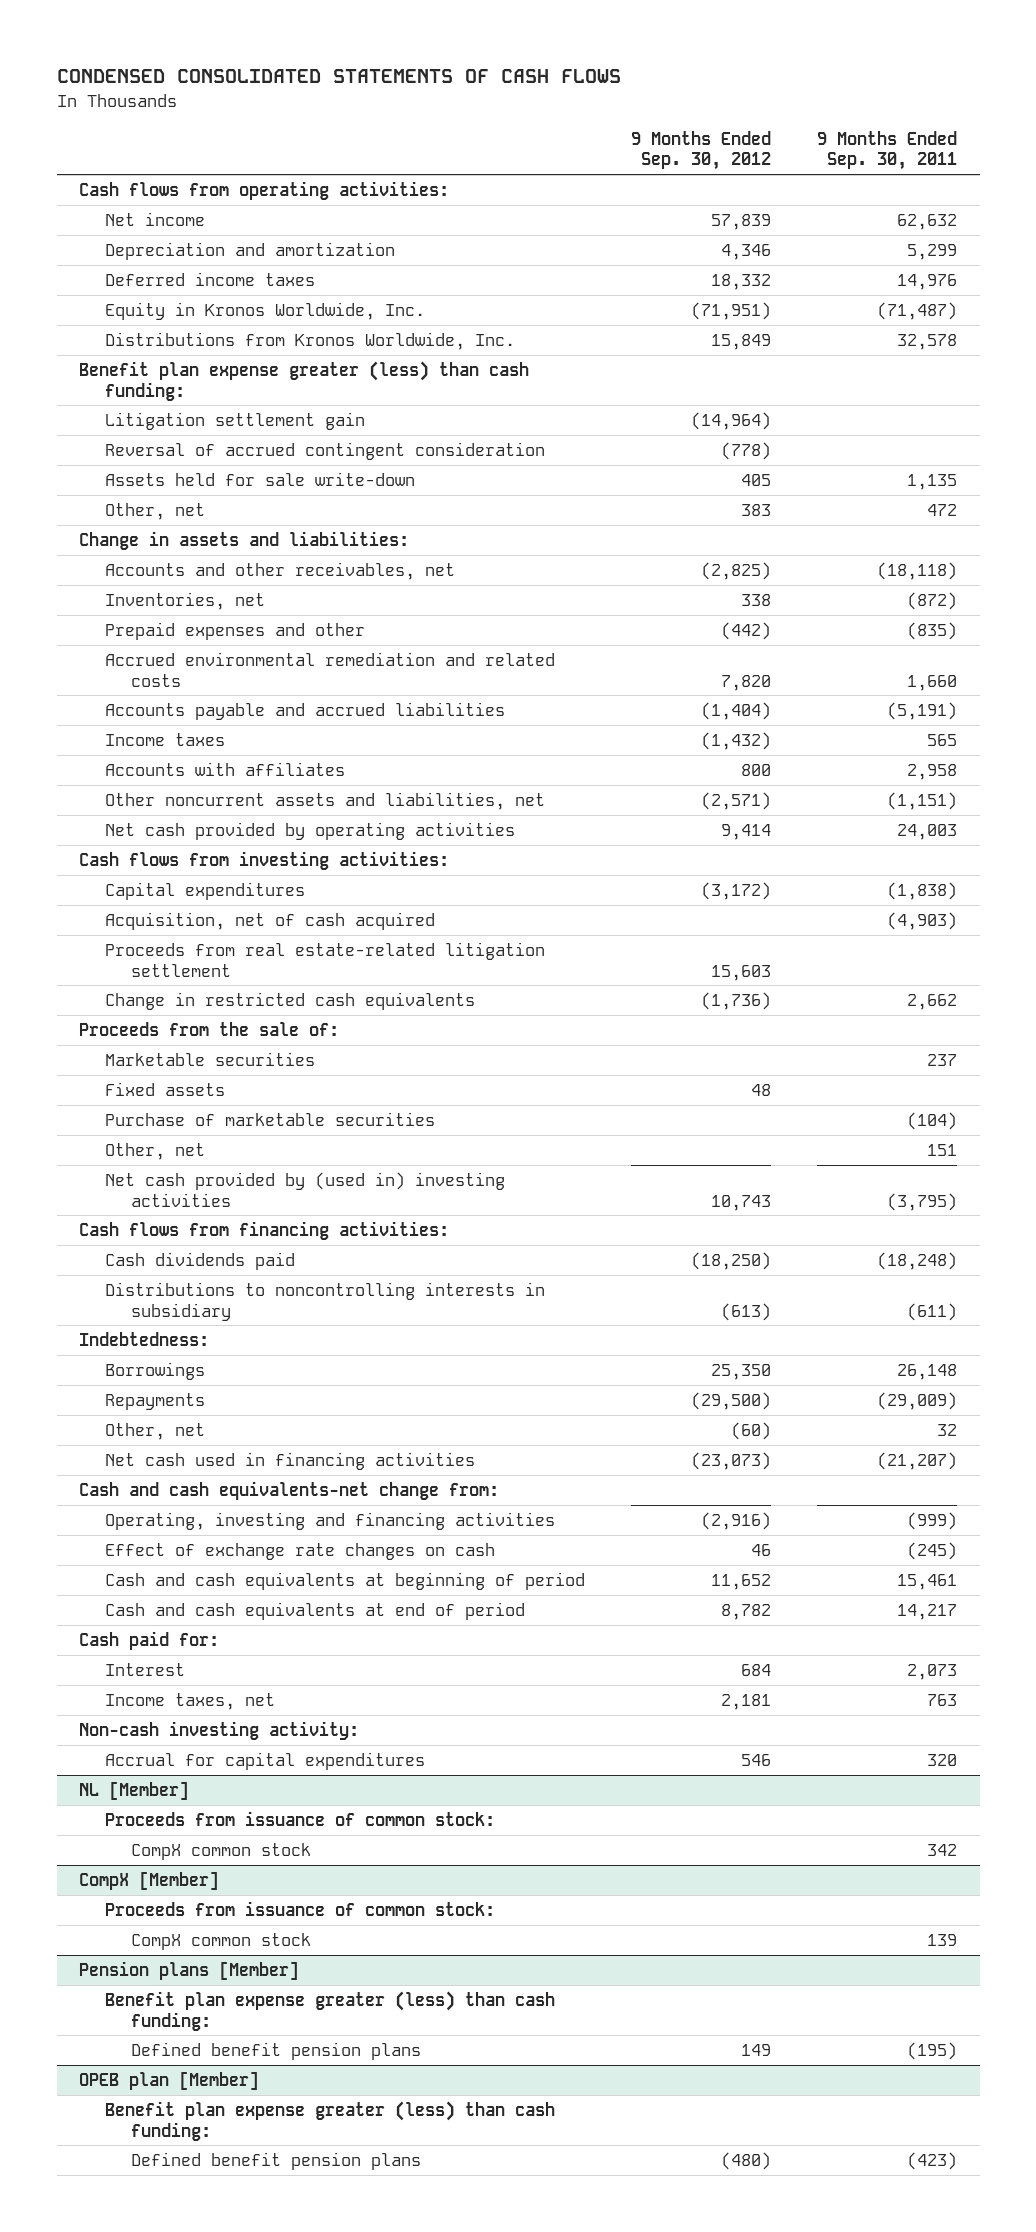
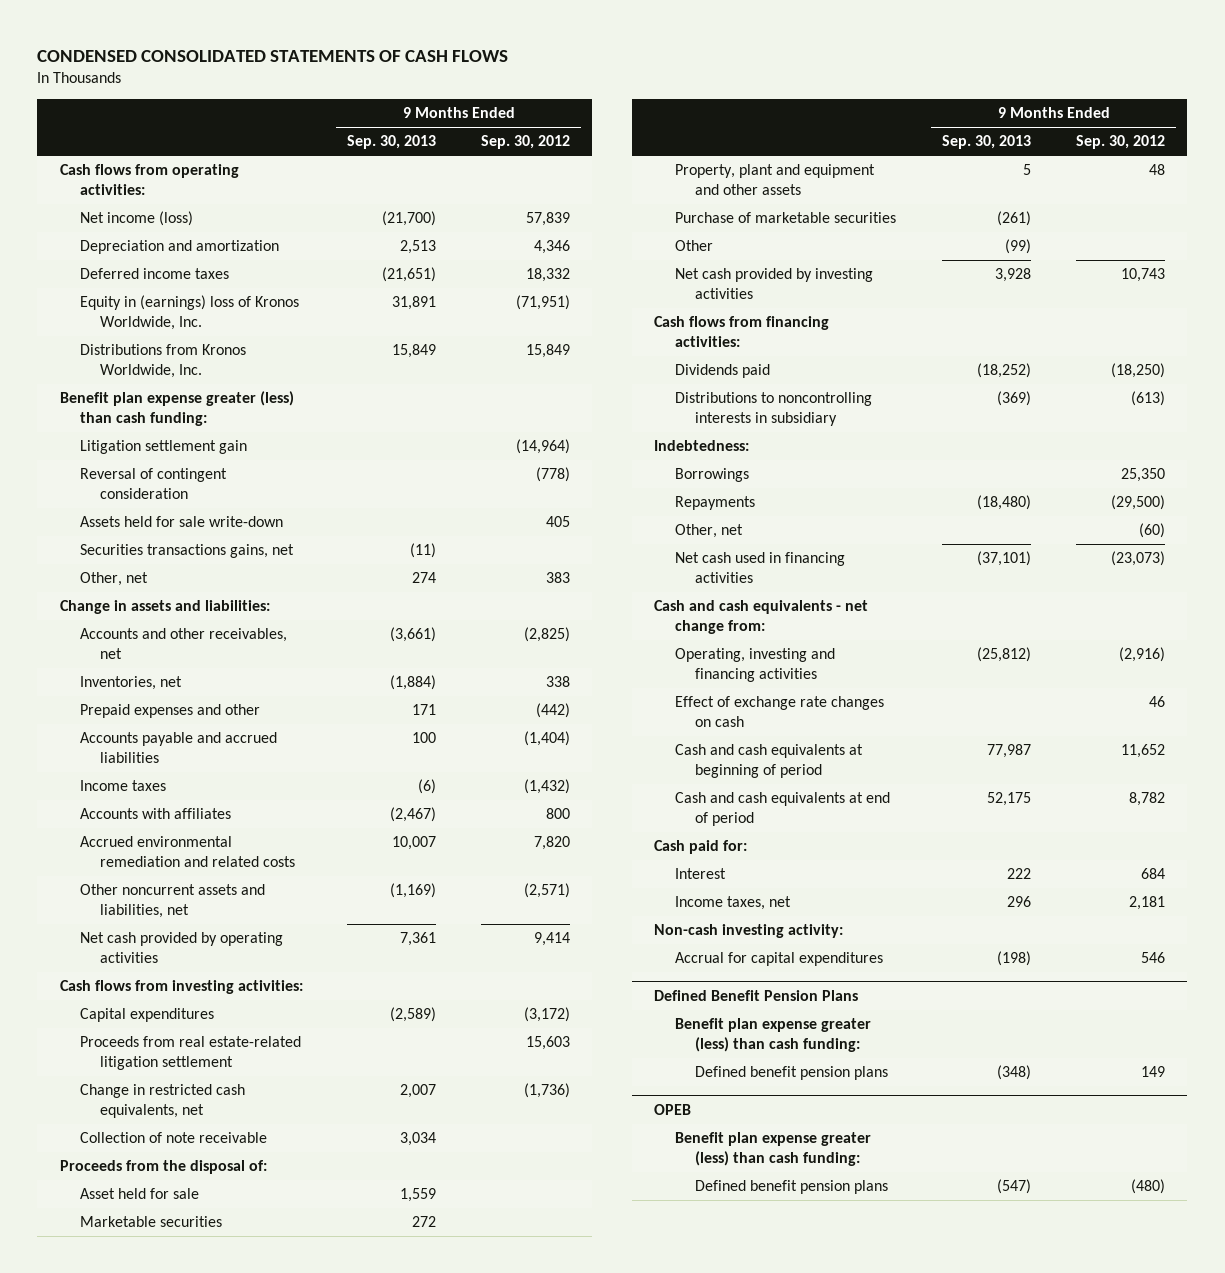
[816,130,957,171] 9 Months Ended Sep. 30, 2011 -> none
none -> [347,135,437,150] Sep. 30, 2013
[105,211,206,226] Net income -> [80,211,194,227] Net income (loss)
[105,301,426,320] Equity in Kronos Worldwide, Inc. -> [80,295,300,330] Equity in (earnings) loss of Kronos Worldwide, Inc.
[105,441,546,460] Reversal of accrued contingent consideration -> [80,468,228,499] Reversal of contingent consideration
none -> [80,544,295,559] Securities transactions gains, net
[105,651,556,687] Accrued environmental remediation and related costs -> [80,836,296,867] Accrued environmental remediation and related costs
[105,911,436,930] Acquisition, net of cash acquired -> none
[105,991,476,1010] Change in restricted cash equivalents -> [80,1084,246,1118] Change in restricted cash equivalents, net
none -> [80,1132,268,1144] Collection of note receivable
[79,1021,340,1036] Proceeds from the sale of: -> [59,1160,267,1175] Proceeds from the disposal of:
none -> [80,1188,200,1200] Asset held for sale
[105,1081,226,1096] Fixed assets -> [674,164,875,195] Property, plant and equipment and other assets
[105,1142,206,1160] Other, net -> [674,240,713,252] Other
[105,1171,506,1207] Net cash provided by (used in) investing activities -> [674,268,873,299] Net cash provided by investing activities
[105,1251,296,1270] Cash dividends paid -> [674,364,770,379] Dividends paid
[79,1480,500,1500] Cash and cash equivalents-net change from: -> [654,600,869,634] Cash and cash equivalents - net change from:
[79,1780,190,1800] NL [Member] -> none
[105,1810,496,1826] Proceeds from issuance of common stock: -> none
[131,1842,312,1860] CompX common stock -> none
[79,1870,220,1890] CompX [Member] -> none
[105,1900,496,1916] Proceeds from issuance of common stock: -> none
[131,1932,312,1950] CompX common stock -> none
[79,1960,300,1980] Pension plans [Member] -> none
none -> [654,989,859,1001] Defined Benefit Pension Plans
[79,2070,260,2090] OPEB plan [Member] -> none
none -> [654,1103,692,1115] OPEB

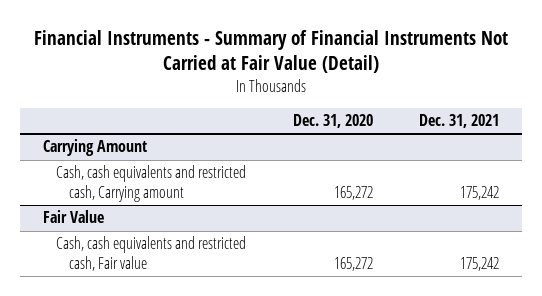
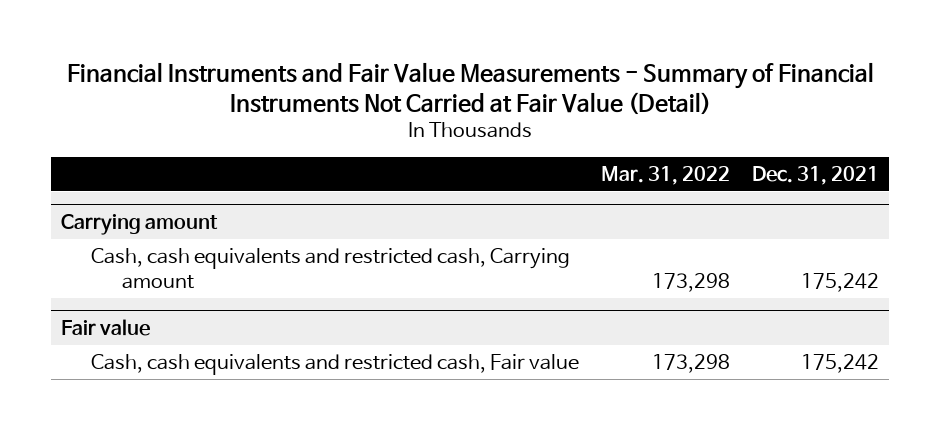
[34,29,509,73] Financial Instruments - Summary of Financial Instruments Not Carried at Fair Value (Detail) -> [66,61,874,115] Financial Instruments and Fair Value Measurements - Summary of Financial Instruments Not Carried at Fair Value (Detail)
[292,114,373,129] Dec. 31, 2020 -> none
none -> [600,165,730,185] Mar. 31, 2022
[42,139,147,157] Carrying Amount -> [61,213,219,235] Carrying amount
[42,210,104,224] Fair Value -> [61,318,151,336] Fair value

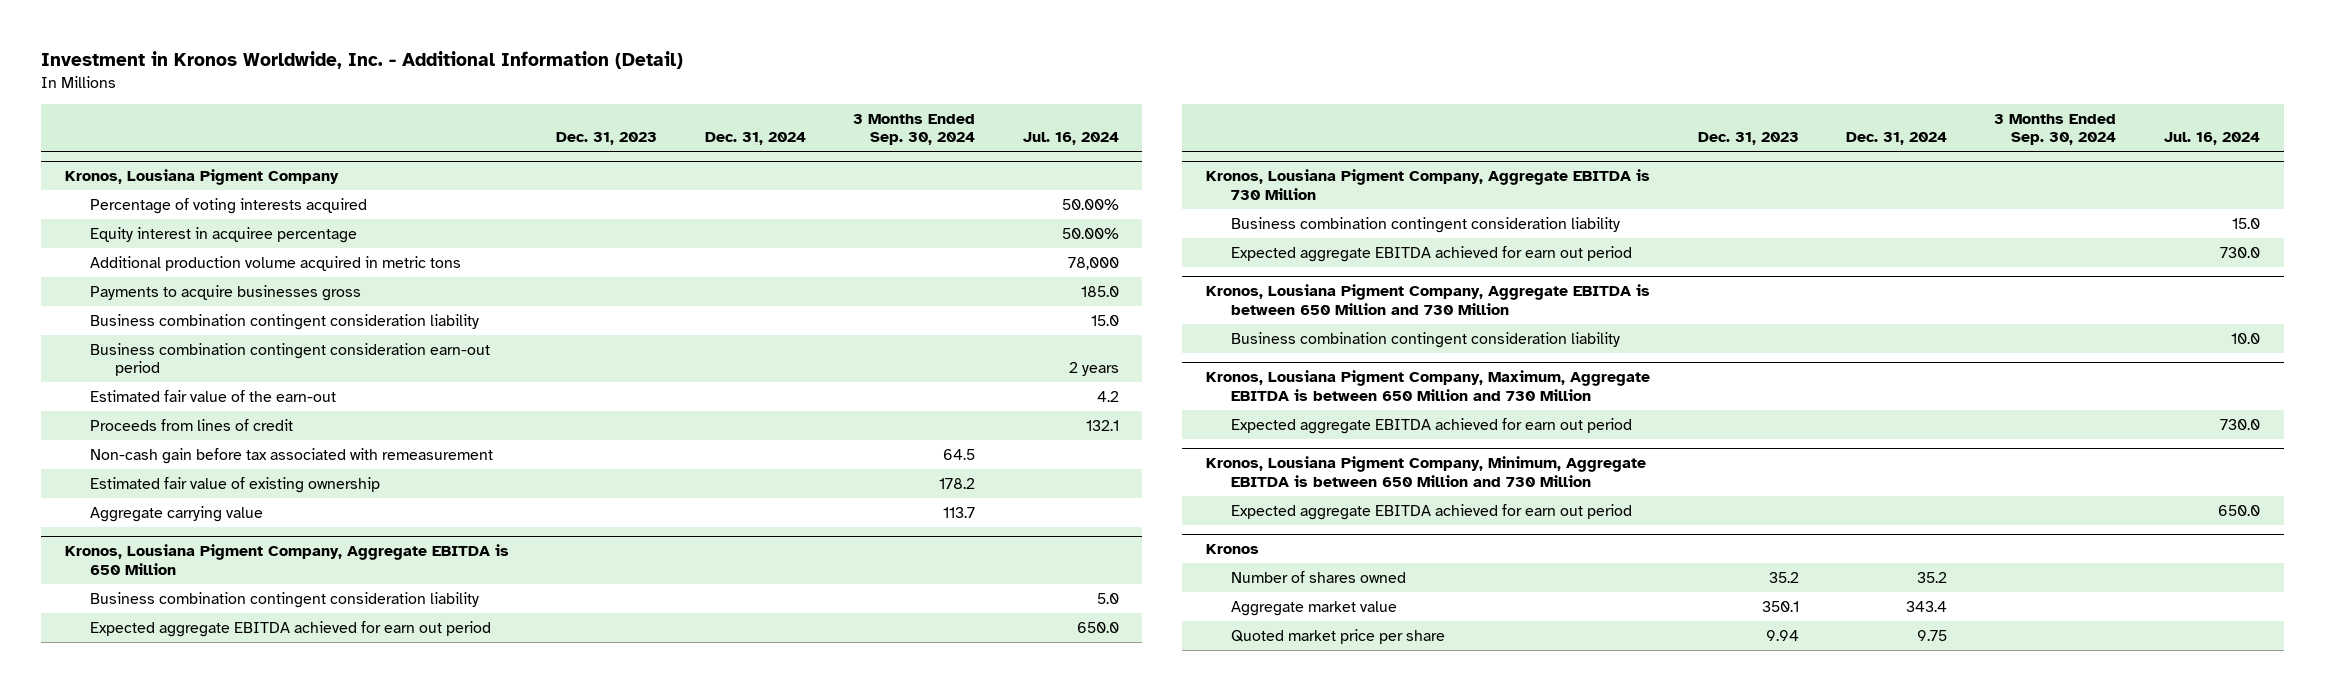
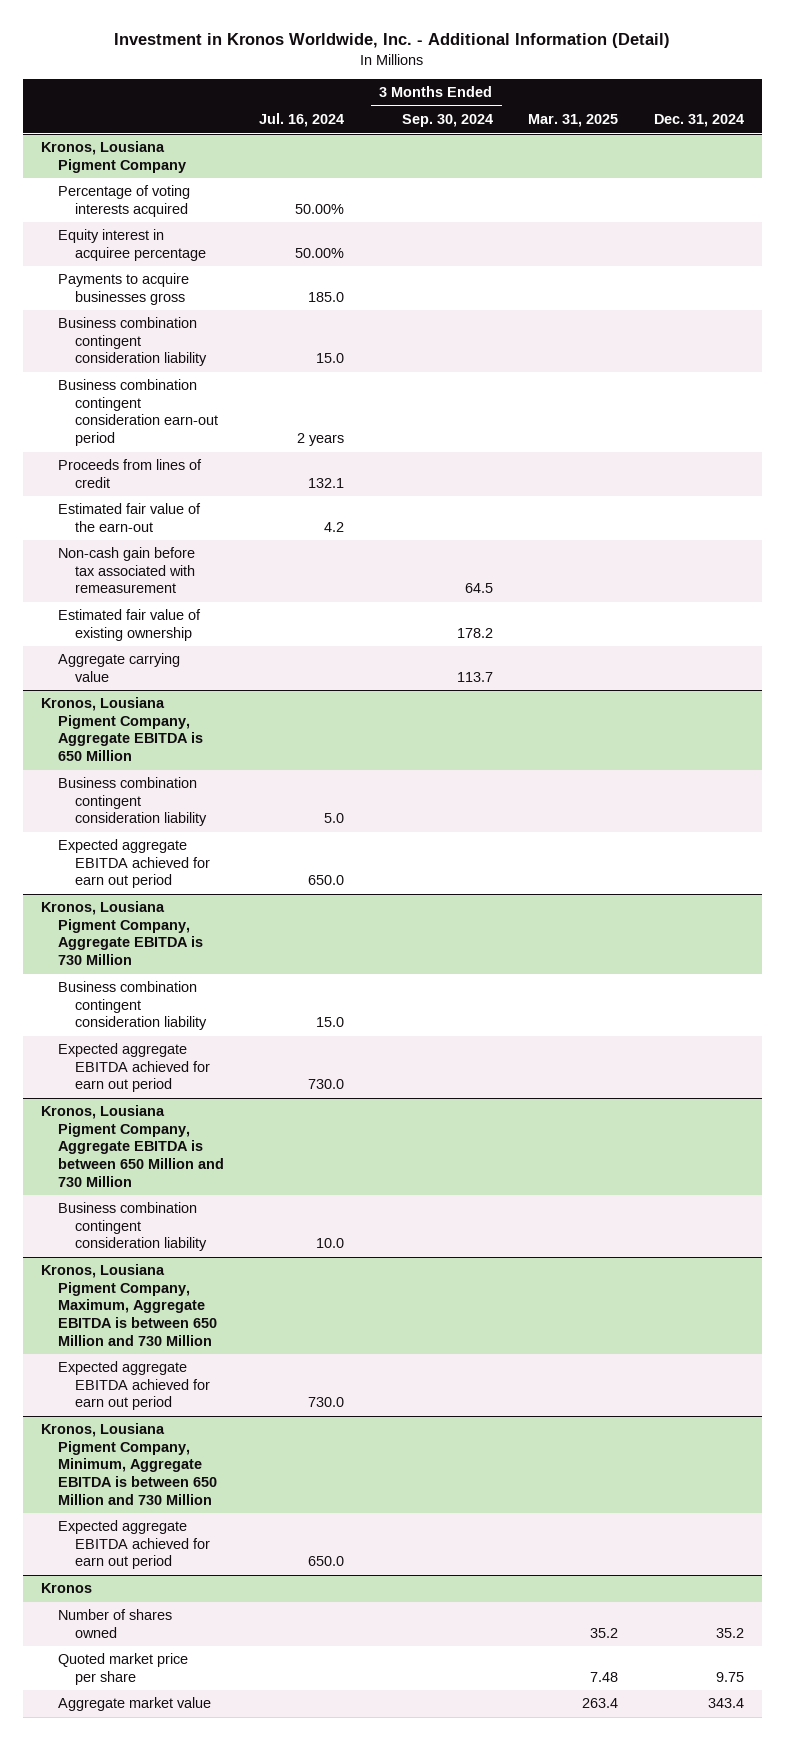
[556,132,658,146] Dec. 31, 2023 -> none
none -> [528,114,619,128] Mar. 31, 2025
[89,255,461,271] Additional production volume acquired in metric tons -> none
[89,389,336,402] Estimated fair value of the earn-out -> [57,503,201,532] Estimated fair value of the earn-out
[1231,600,1398,616] Aggregate market value -> [57,1697,211,1712] Aggregate market value

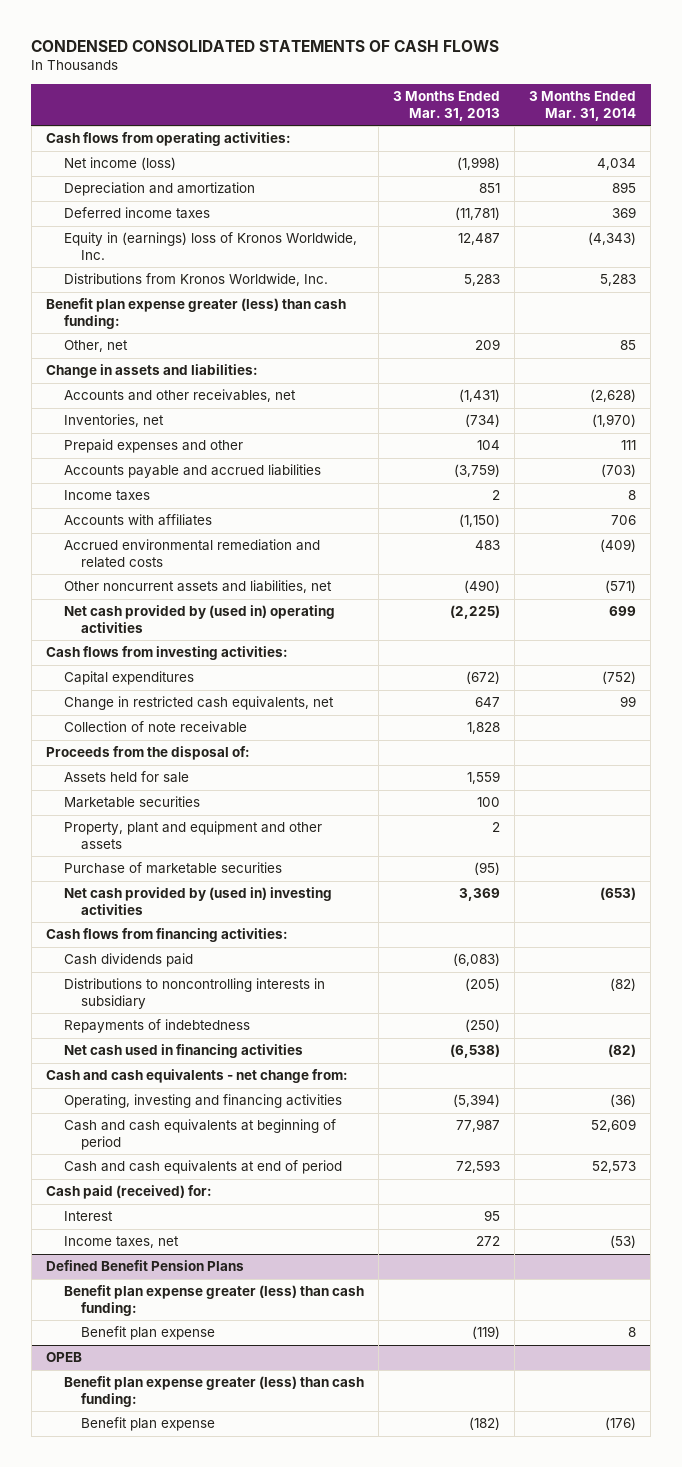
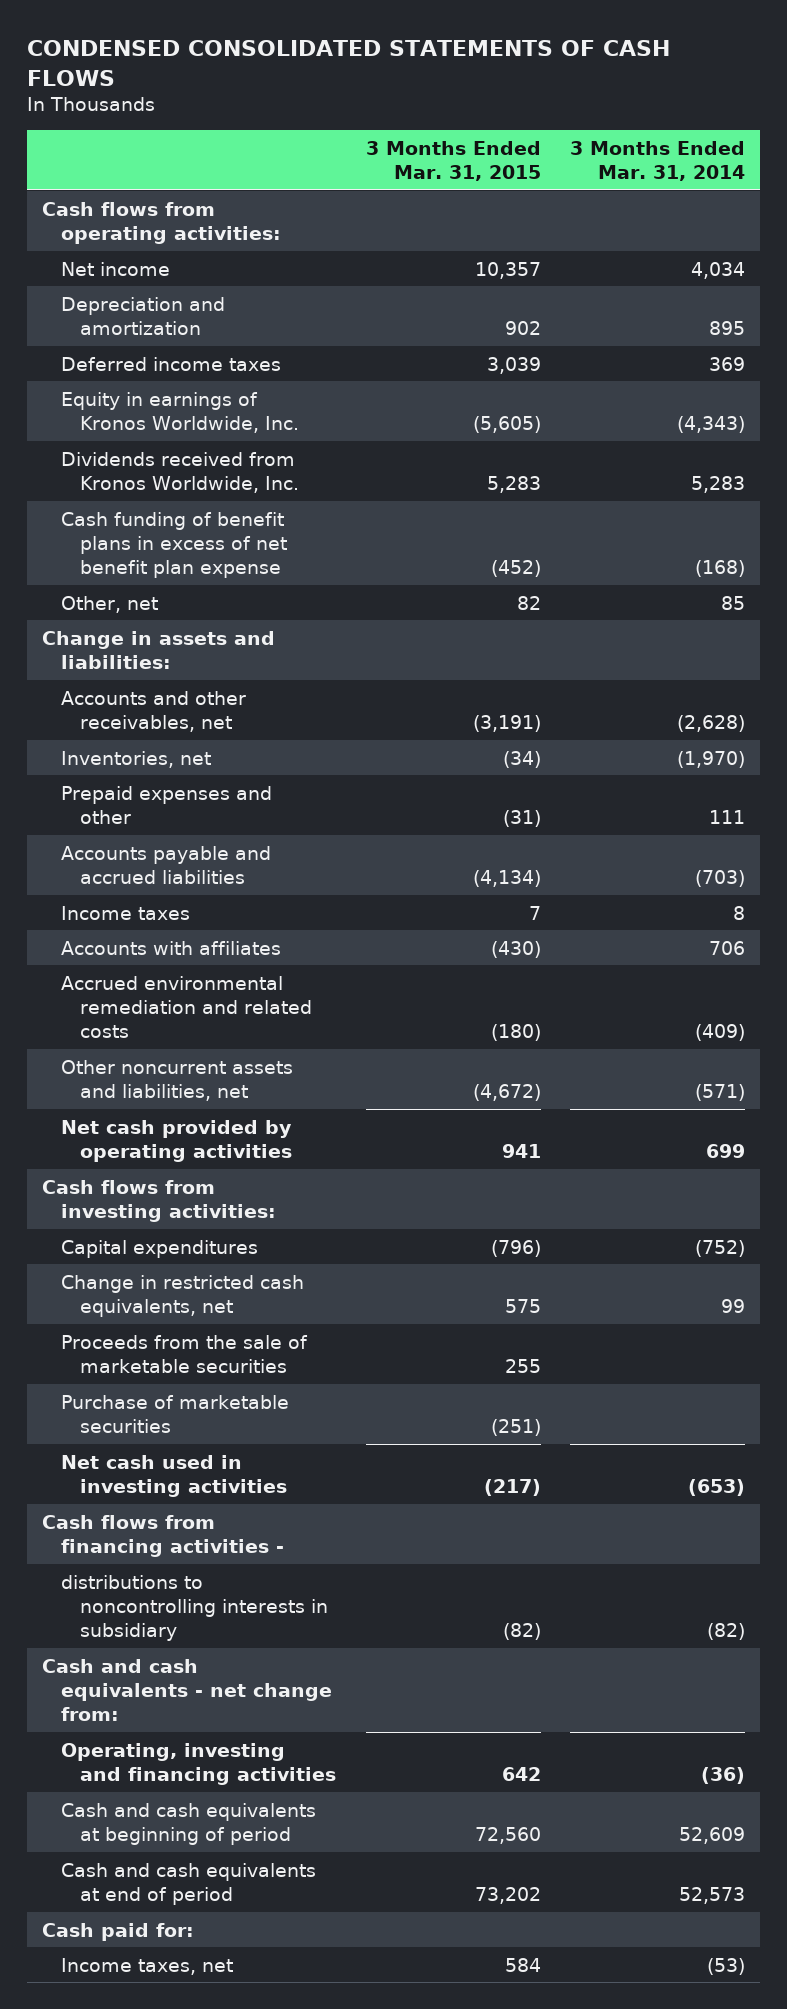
[392,90,500,121] 3 Months Ended Mar. 31, 2013 -> none
none -> [365,140,541,181] 3 Months Ended Mar. 31, 2015
[63,157,176,171] Net income (loss) -> [60,261,170,276] Net income
[46,298,347,329] Benefit plan expense greater (less) than cash funding: -> none
[63,232,357,260] Equity in (earnings) loss of Kronos Worldwide, Inc. -> [60,391,300,433] Equity in earnings of Kronos Worldwide, Inc.
[63,273,328,287] Distributions from Kronos Worldwide, Inc. -> [60,451,300,493] Dividends received from Kronos Worldwide, Inc.
none -> [60,511,288,579] Cash funding of benefit plans in excess of net benefit plan expense
[63,605,335,633] Net cash provided by (used in) operating activities -> [60,1119,293,1162] Net cash provided by operating activities
[63,721,247,734] Collection of note receivable -> none
[46,746,251,761] Proceeds from the disposal of: -> none
[63,771,189,784] Assets held for sale -> none
[63,821,322,850] Property, plant and equipment and other assets -> none
[63,796,200,809] Marketable securities -> [60,1334,308,1373] Proceeds from the sale of marketable securities
[63,953,193,968] Cash dividends paid -> none
[63,1019,250,1034] Repayments of indebtedness -> none
[63,1044,303,1059] Net cash used in financing activities -> none
[63,887,332,915] Net cash provided by (used in) investing activities -> [60,1454,288,1497] Net cash used in investing activities
[46,928,289,943] Cash flows from financing activities: -> [41,1514,284,1557] Cash flows from financing activities -
[63,978,325,1009] Distributions to noncontrolling interests in subsidiary -> [60,1574,329,1642] distributions to noncontrolling interests in subsidiary
[63,1211,113,1222] Interest -> none
[46,1185,213,1200] Cash paid (received) for: -> [41,1922,194,1941] Cash paid for:
[46,1260,245,1272] Defined Benefit Pension Plans -> none
[63,1285,364,1316] Benefit plan expense greater (less) than cash funding: -> none
[80,1326,215,1341] Benefit plan expense -> none
[46,1352,83,1363] OPEB -> none
[63,1376,364,1407] Benefit plan expense greater (less) than cash funding: -> none
[80,1417,215,1432] Benefit plan expense -> none

